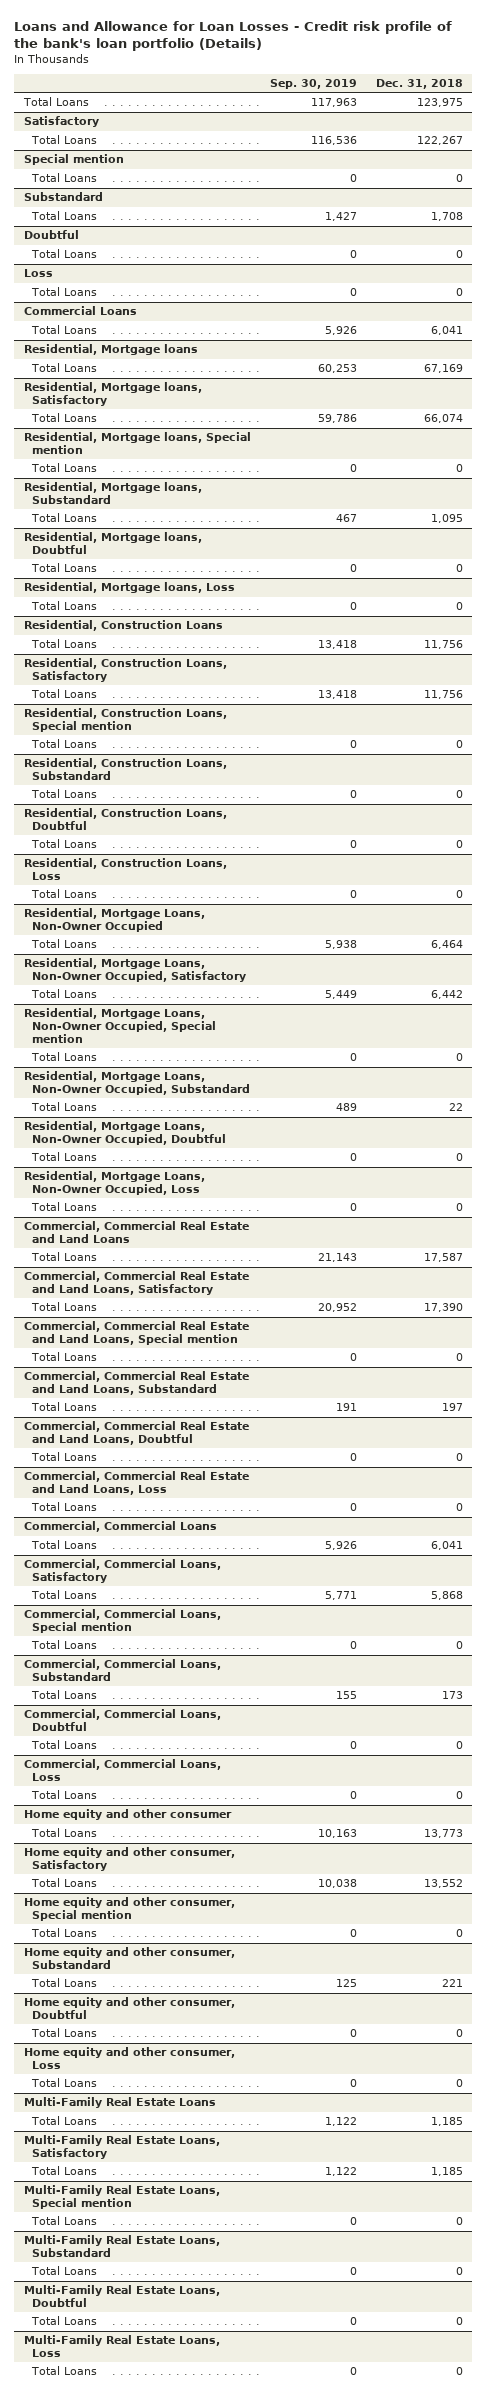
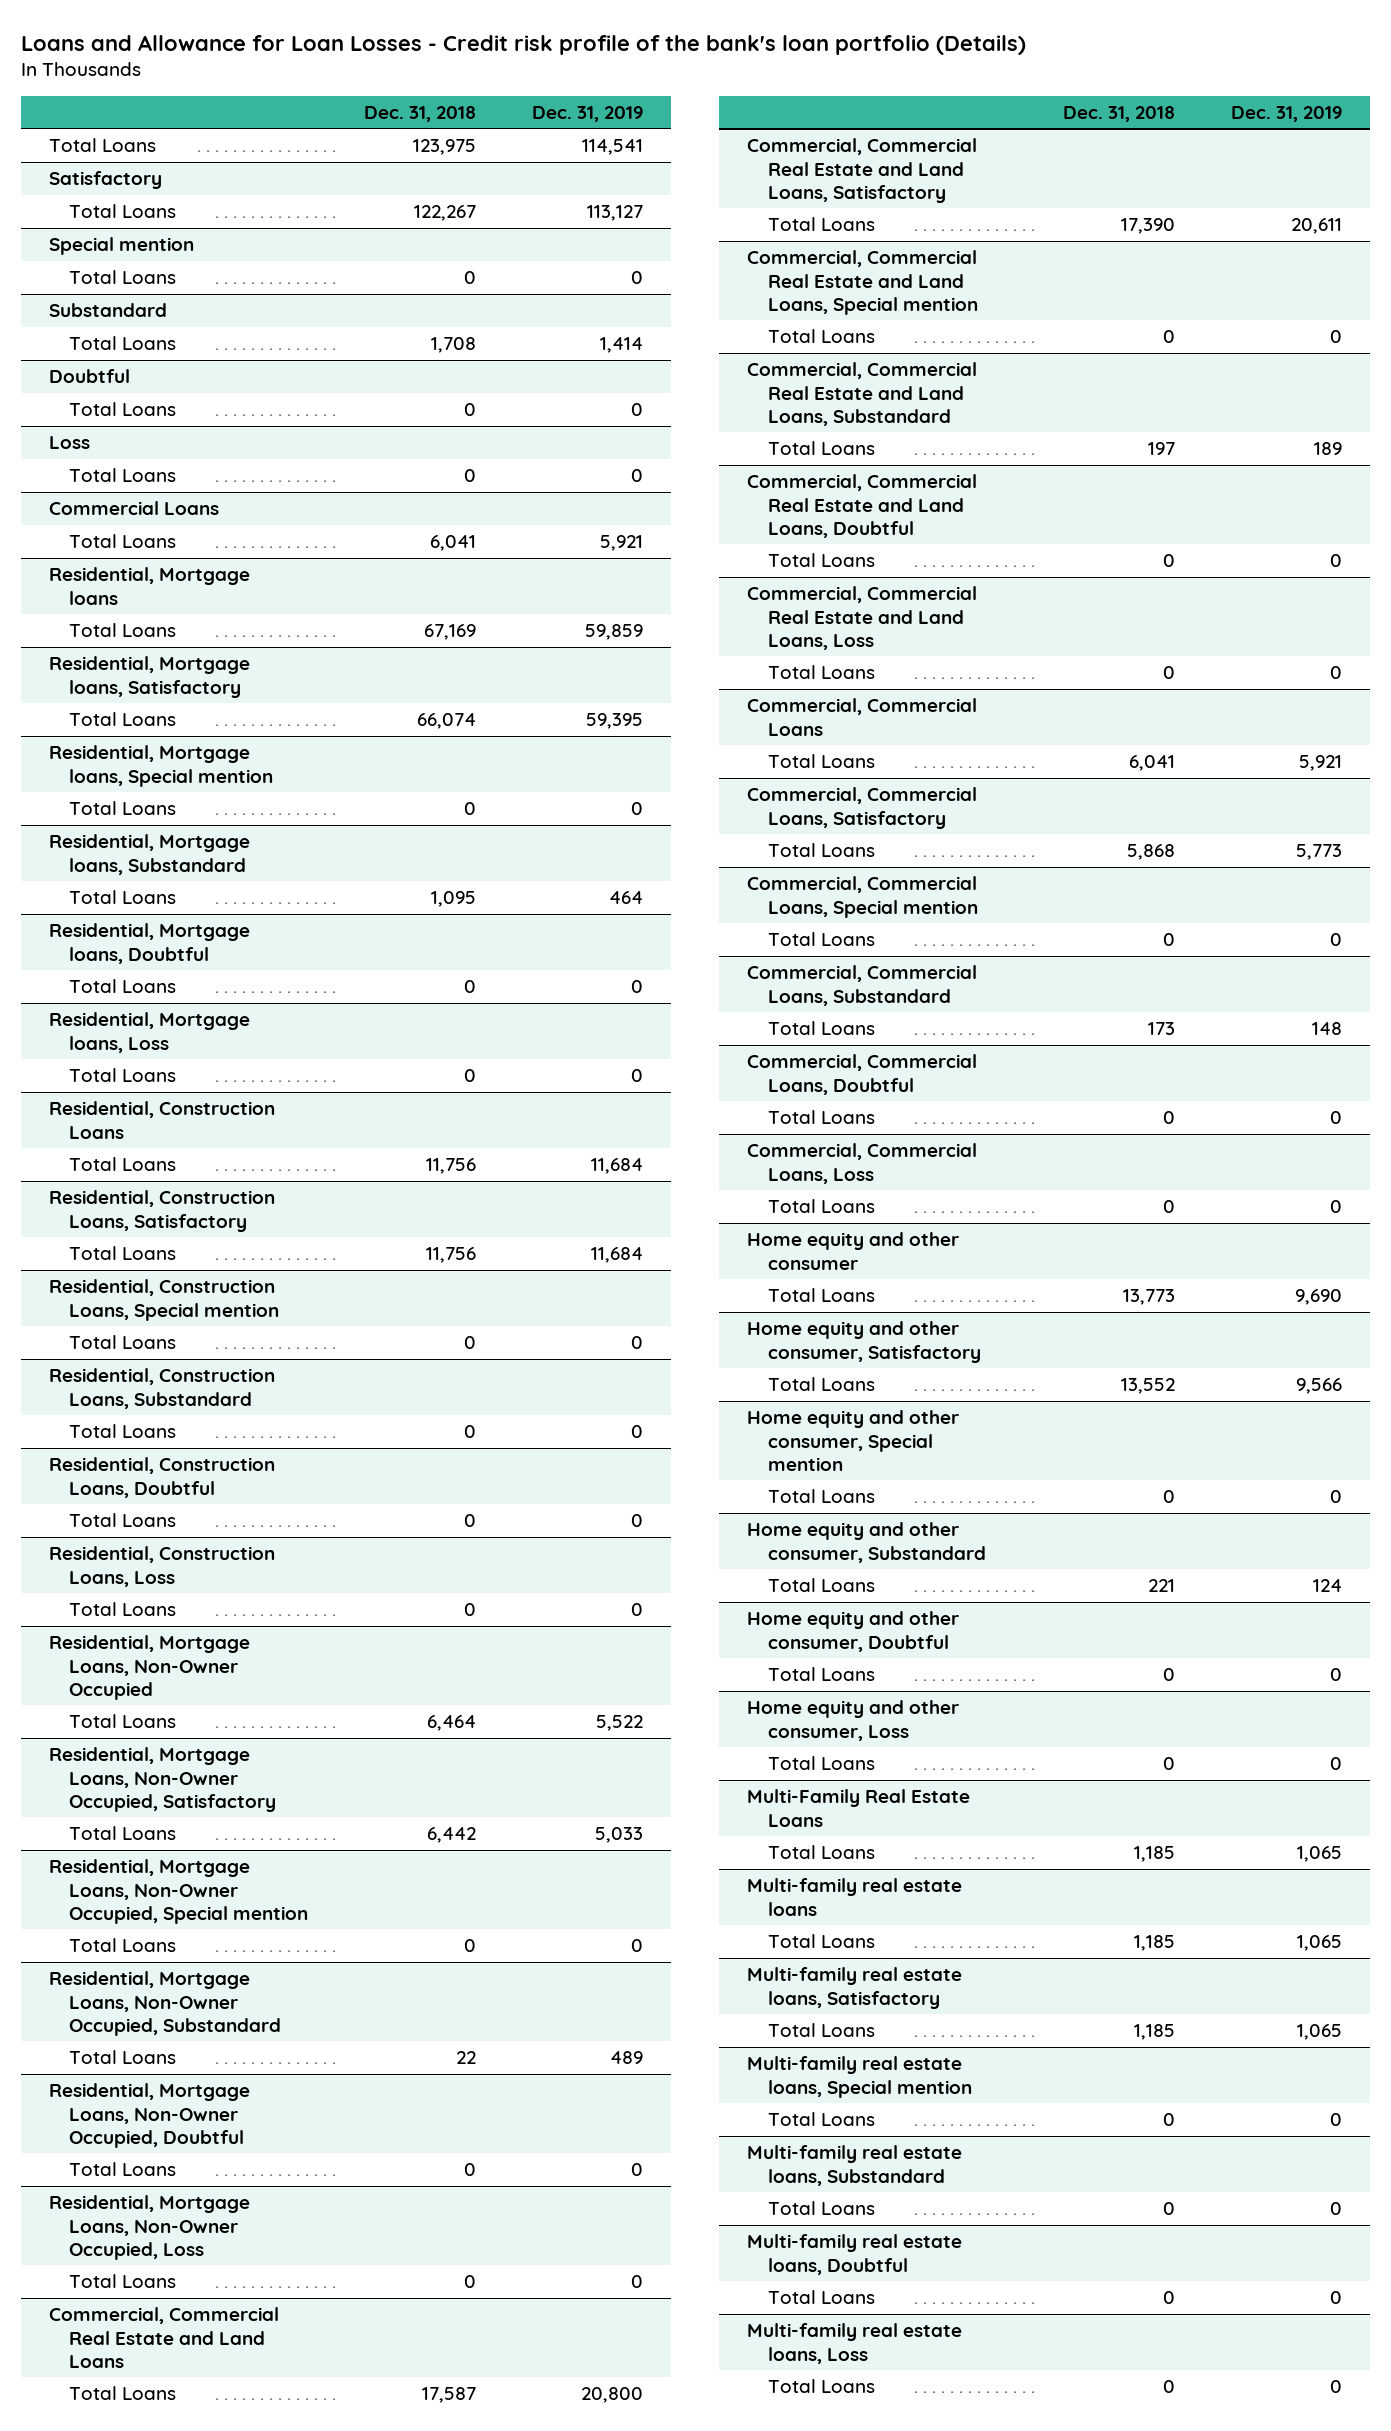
[269,79,357,90] Sep. 30, 2019 -> none
none -> [532,105,644,122] Dec. 31, 2019
[23,2135,220,2160] Multi-Family Real Estate Loans, Satisfactory -> [747,1878,963,1916] Multi-family real estate loans
none -> [747,1967,963,2009] Multi-family real estate loans, Satisfactory
none -> [767,2023,875,2038] Total Loans
[23,2185,220,2210] Multi-Family Real Estate Loans, Special mention -> [747,2056,972,2098] Multi-family real estate loans, Special mention
[23,2235,220,2258] Multi-Family Real Estate Loans, Substandard -> [747,2145,963,2186] Multi-family real estate loans, Substandard
[23,2285,220,2308] Multi-Family Real Estate Loans, Doubtful -> [747,2234,963,2275] Multi-family real estate loans, Doubtful
[23,2335,220,2358] Multi-Family Real Estate Loans, Loss -> [747,2323,963,2364] Multi-family real estate loans, Loss

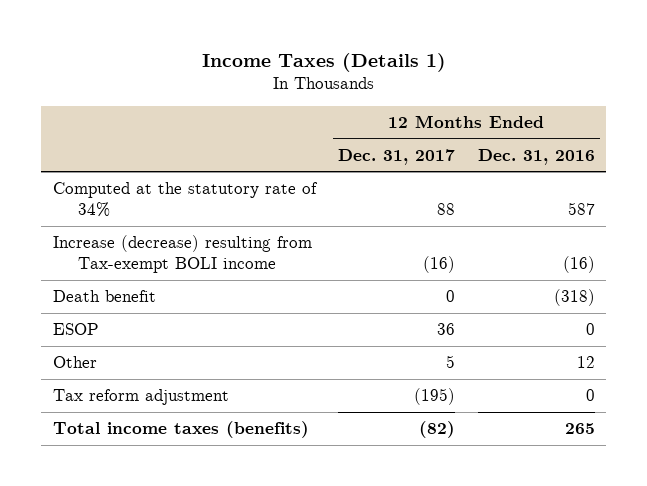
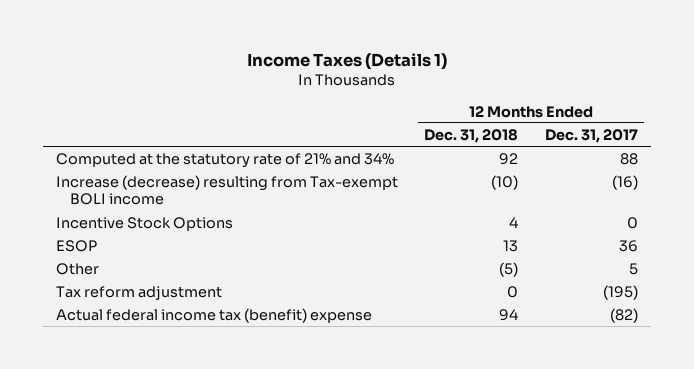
[477,148,595,165] Dec. 31, 2016 -> none
none -> [424,128,519,143] Dec. 31, 2018
[52,182,318,217] Computed at the statutory rate of 34% -> [56,152,395,168] Computed at the statutory rate of 21% and 34%
[52,290,156,303] Death benefit -> [56,216,234,231] Incentive Stock Options
[52,421,309,439] Total income taxes (benefits) -> [56,307,373,323] Actual federal income tax (benefit) expense

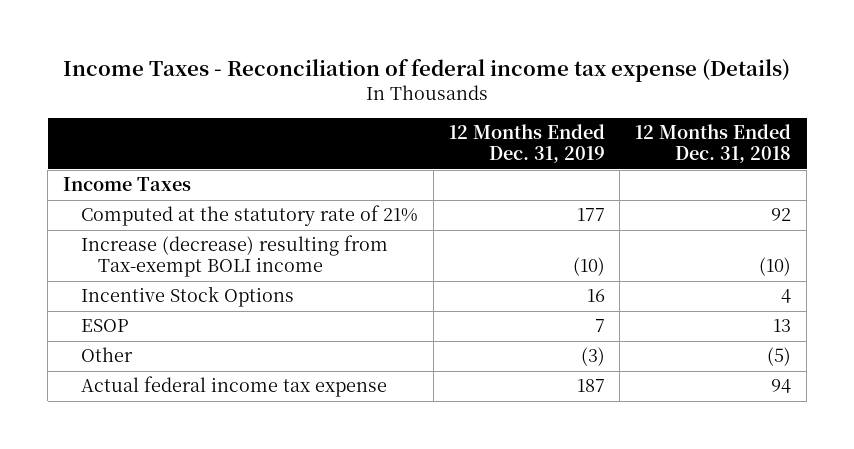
[246,52,447,70] Income Taxes (Details 1) -> [63,58,791,82] Income Taxes - Reconciliation of federal income tax expense (Details)
[544,128,638,143] Dec. 31, 2017 -> none
none -> [448,124,605,164] 12 Months Ended Dec. 31, 2019
none -> [63,177,192,192] Income Taxes
[56,152,395,168] Computed at the statutory rate of 21% and 34% -> [80,205,418,227] Computed at the statutory rate of 21%
[56,285,223,300] Tax reform adjustment -> none
[56,307,373,323] Actual federal income tax (benefit) expense -> [80,376,387,398] Actual federal income tax expense

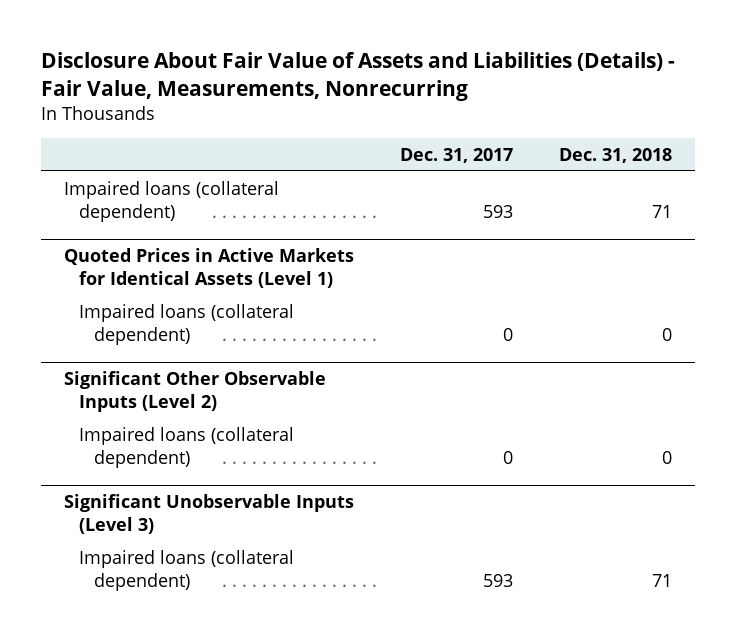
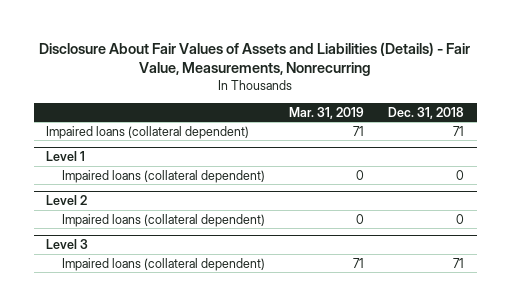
[40,52,675,102] Disclosure About Fair Value of Assets and Liabilities (Details) - Fair Value, Measurements, Nonrecurring -> [39,41,471,77] Disclosure About Fair Values of Assets and Liabilities (Details) - Fair Value, Measurements, Nonrecurring
[399,147,513,163] Dec. 31, 2017 -> none
none -> [289,106,365,119] Mar. 31, 2019
[63,248,354,289] Quoted Prices in Active Markets for Identical Assets (Level 1) -> [46,151,86,162] Level 1
[63,371,326,413] Significant Other Observable Inputs (Level 2) -> [46,195,88,206] Level 2
[63,494,354,535] Significant Unobservable Inputs (Level 3) -> [46,239,89,250] Level 3

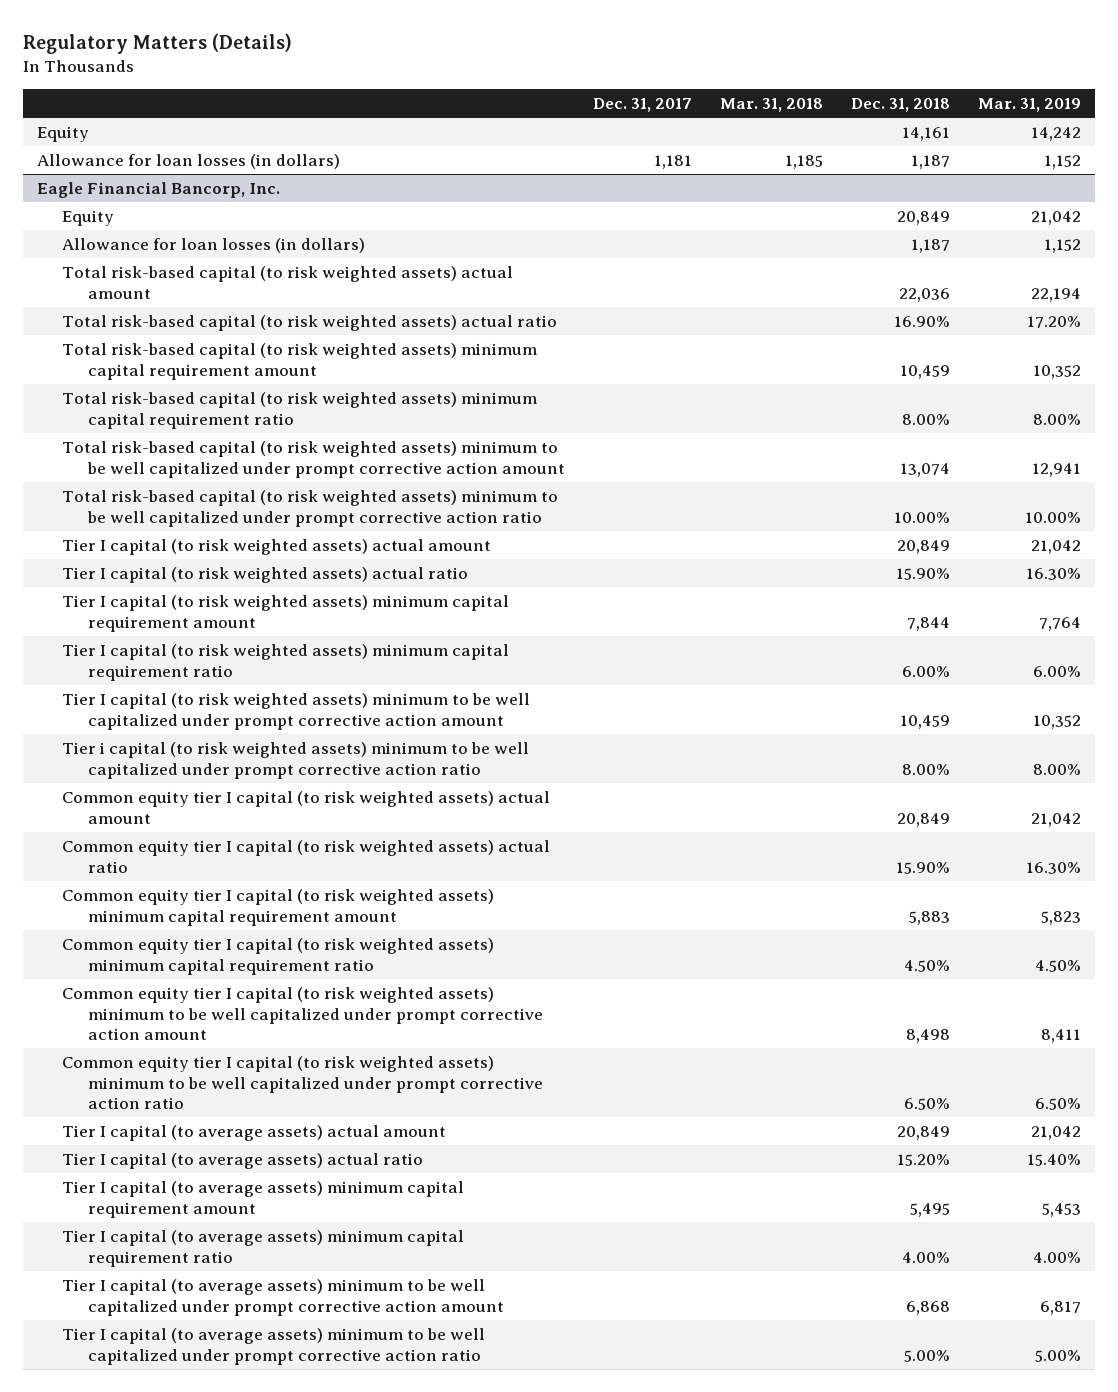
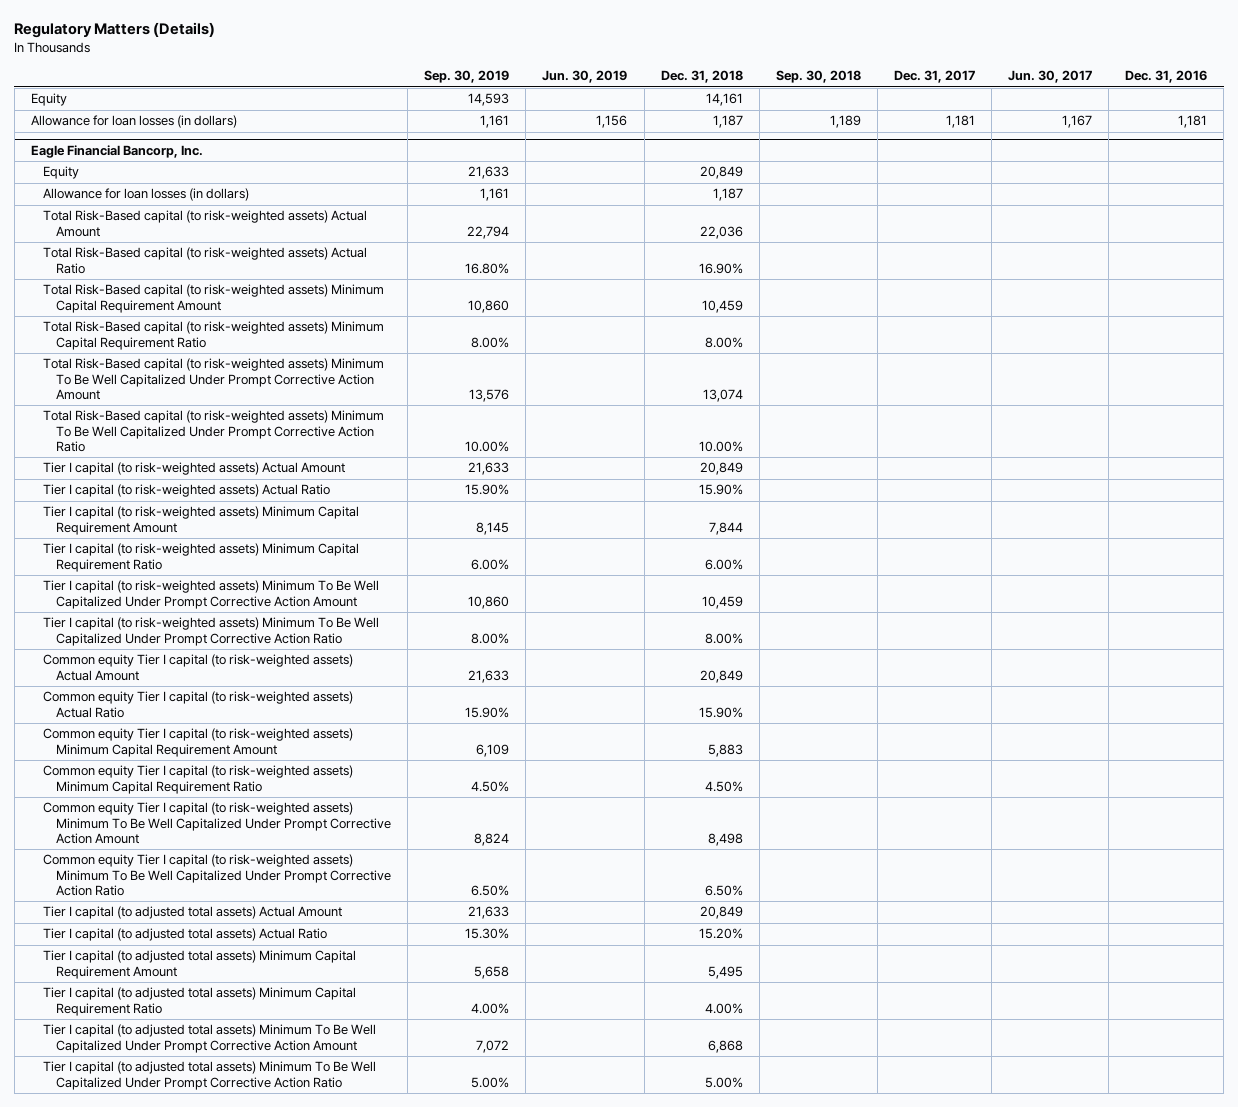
[719,98,823,113] Mar. 31, 2018 -> none
[977,98,1081,113] Mar. 31, 2019 -> none
none -> [424,70,510,84] Sep. 30, 2019
none -> [542,70,628,84] Jun. 30, 2019
none -> [775,70,861,84] Sep. 30, 2018
none -> [1007,70,1092,84] Jun. 30, 2017
none -> [1125,70,1208,84] Dec. 31, 2016
[62,265,514,299] Total risk-based capital (to risk weighted assets) actual amount -> [43,210,368,237] Total Risk-Based capital (to risk-weighted assets) Actual Amount
[62,314,558,331] Total risk-based capital (to risk weighted assets) actual ratio -> [43,247,368,274] Total Risk-Based capital (to risk-weighted assets) Actual Ratio
[62,342,538,380] Total risk-based capital (to risk weighted assets) minimum capital requirement amount -> [43,284,385,313] Total Risk-Based capital (to risk-weighted assets) Minimum Capital Requirement Amount
[62,391,538,429] Total risk-based capital (to risk weighted assets) minimum capital requirement ratio -> [43,321,385,350] Total Risk-Based capital (to risk-weighted assets) Minimum Capital Requirement Ratio
[62,440,565,478] Total risk-based capital (to risk weighted assets) minimum to be well capitalized under prompt corrective action amount -> [43,358,385,401] Total Risk-Based capital (to risk-weighted assets) Minimum To Be Well Capitalized Under Prompt Corrective Action Amount
[62,489,559,527] Total risk-based capital (to risk weighted assets) minimum to be well capitalized under prompt corrective action ratio -> [43,410,385,453] Total Risk-Based capital (to risk-weighted assets) Minimum To Be Well Capitalized Under Prompt Corrective Action Ratio
[62,538,492,555] Tier I capital (to risk weighted assets) actual amount -> [43,462,346,476] Tier I capital (to risk-weighted assets) Actual Amount
[62,566,469,583] Tier I capital (to risk weighted assets) actual ratio -> [43,484,331,498] Tier I capital (to risk-weighted assets) Actual Ratio
[62,594,510,632] Tier I capital (to risk weighted assets) minimum capital requirement amount -> [43,506,360,535] Tier I capital (to risk-weighted assets) Minimum Capital Requirement Amount
[62,643,510,681] Tier I capital (to risk weighted assets) minimum capital requirement ratio -> [43,543,360,572] Tier I capital (to risk-weighted assets) Minimum Capital Requirement Ratio
[62,692,531,730] Tier I capital (to risk weighted assets) minimum to be well capitalized under prompt corrective action amount -> [43,580,380,609] Tier I capital (to risk-weighted assets) Minimum To Be Well Capitalized Under Prompt Corrective Action Amount
[62,741,530,779] Tier i capital (to risk weighted assets) minimum to be well capitalized under prompt corrective action ratio -> [43,617,380,646] Tier I capital (to risk-weighted assets) Minimum To Be Well Capitalized Under Prompt Corrective Action Ratio
[62,790,551,824] Common equity tier I capital (to risk weighted assets) actual amount -> [43,654,354,681] Common equity Tier I capital (to risk-weighted assets) Actual Amount
[62,839,551,873] Common equity tier I capital (to risk weighted assets) actual ratio -> [43,691,354,718] Common equity Tier I capital (to risk-weighted assets) Actual Ratio
[62,888,495,926] Common equity tier I capital (to risk weighted assets) minimum capital requirement amount -> [43,728,354,757] Common equity Tier I capital (to risk-weighted assets) Minimum Capital Requirement Amount
[62,937,495,975] Common equity tier I capital (to risk weighted assets) minimum capital requirement ratio -> [43,765,354,794] Common equity Tier I capital (to risk-weighted assets) Minimum Capital Requirement Ratio
[62,986,543,1041] Common equity tier I capital (to risk weighted assets) minimum to be well capitalized under prompt corrective action amount -> [43,802,392,845] Common equity Tier I capital (to risk-weighted assets) Minimum To Be Well Capitalized Under Prompt Corrective Action Amount
[62,1055,543,1110] Common equity tier I capital (to risk weighted assets) minimum to be well capitalized under prompt corrective action ratio -> [43,854,392,897] Common equity Tier I capital (to risk-weighted assets) Minimum To Be Well Capitalized Under Prompt Corrective Action Ratio
[62,1124,447,1141] Tier I capital (to average assets) actual amount -> [43,906,343,920] Tier I capital (to adjusted total assets) Actual Amount
[62,1152,424,1169] Tier I capital (to average assets) actual ratio -> [43,928,328,942] Tier I capital (to adjusted total assets) Actual Ratio
[62,1180,465,1218] Tier I capital (to average assets) minimum capital requirement amount -> [43,950,357,979] Tier I capital (to adjusted total assets) Minimum Capital Requirement Amount
[62,1229,465,1267] Tier I capital (to average assets) minimum capital requirement ratio -> [43,987,357,1016] Tier I capital (to adjusted total assets) Minimum Capital Requirement Ratio
[62,1278,504,1316] Tier I capital (to average assets) minimum to be well capitalized under prompt corrective action amount -> [43,1024,377,1053] Tier I capital (to adjusted total assets) Minimum To Be Well Capitalized Under Prompt Corrective Action Amount
[62,1327,486,1365] Tier I capital (to average assets) minimum to be well capitalized under prompt corrective action ratio -> [43,1061,377,1090] Tier I capital (to adjusted total assets) Minimum To Be Well Capitalized Under Prompt Corrective Action Ratio

